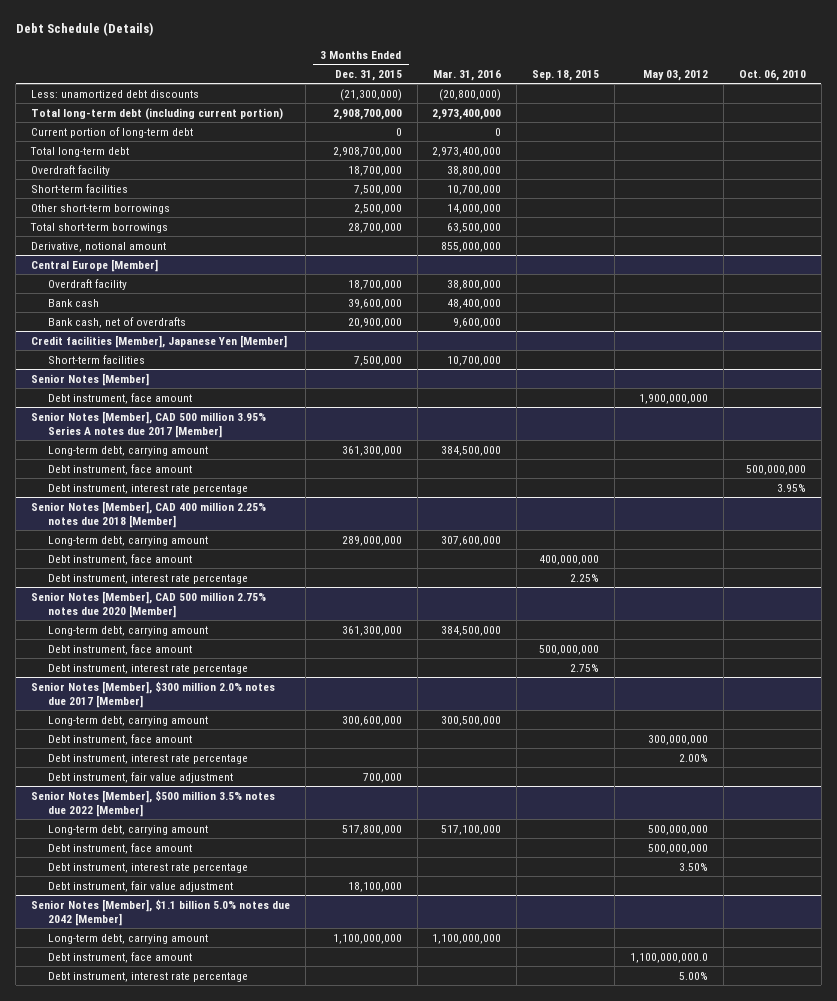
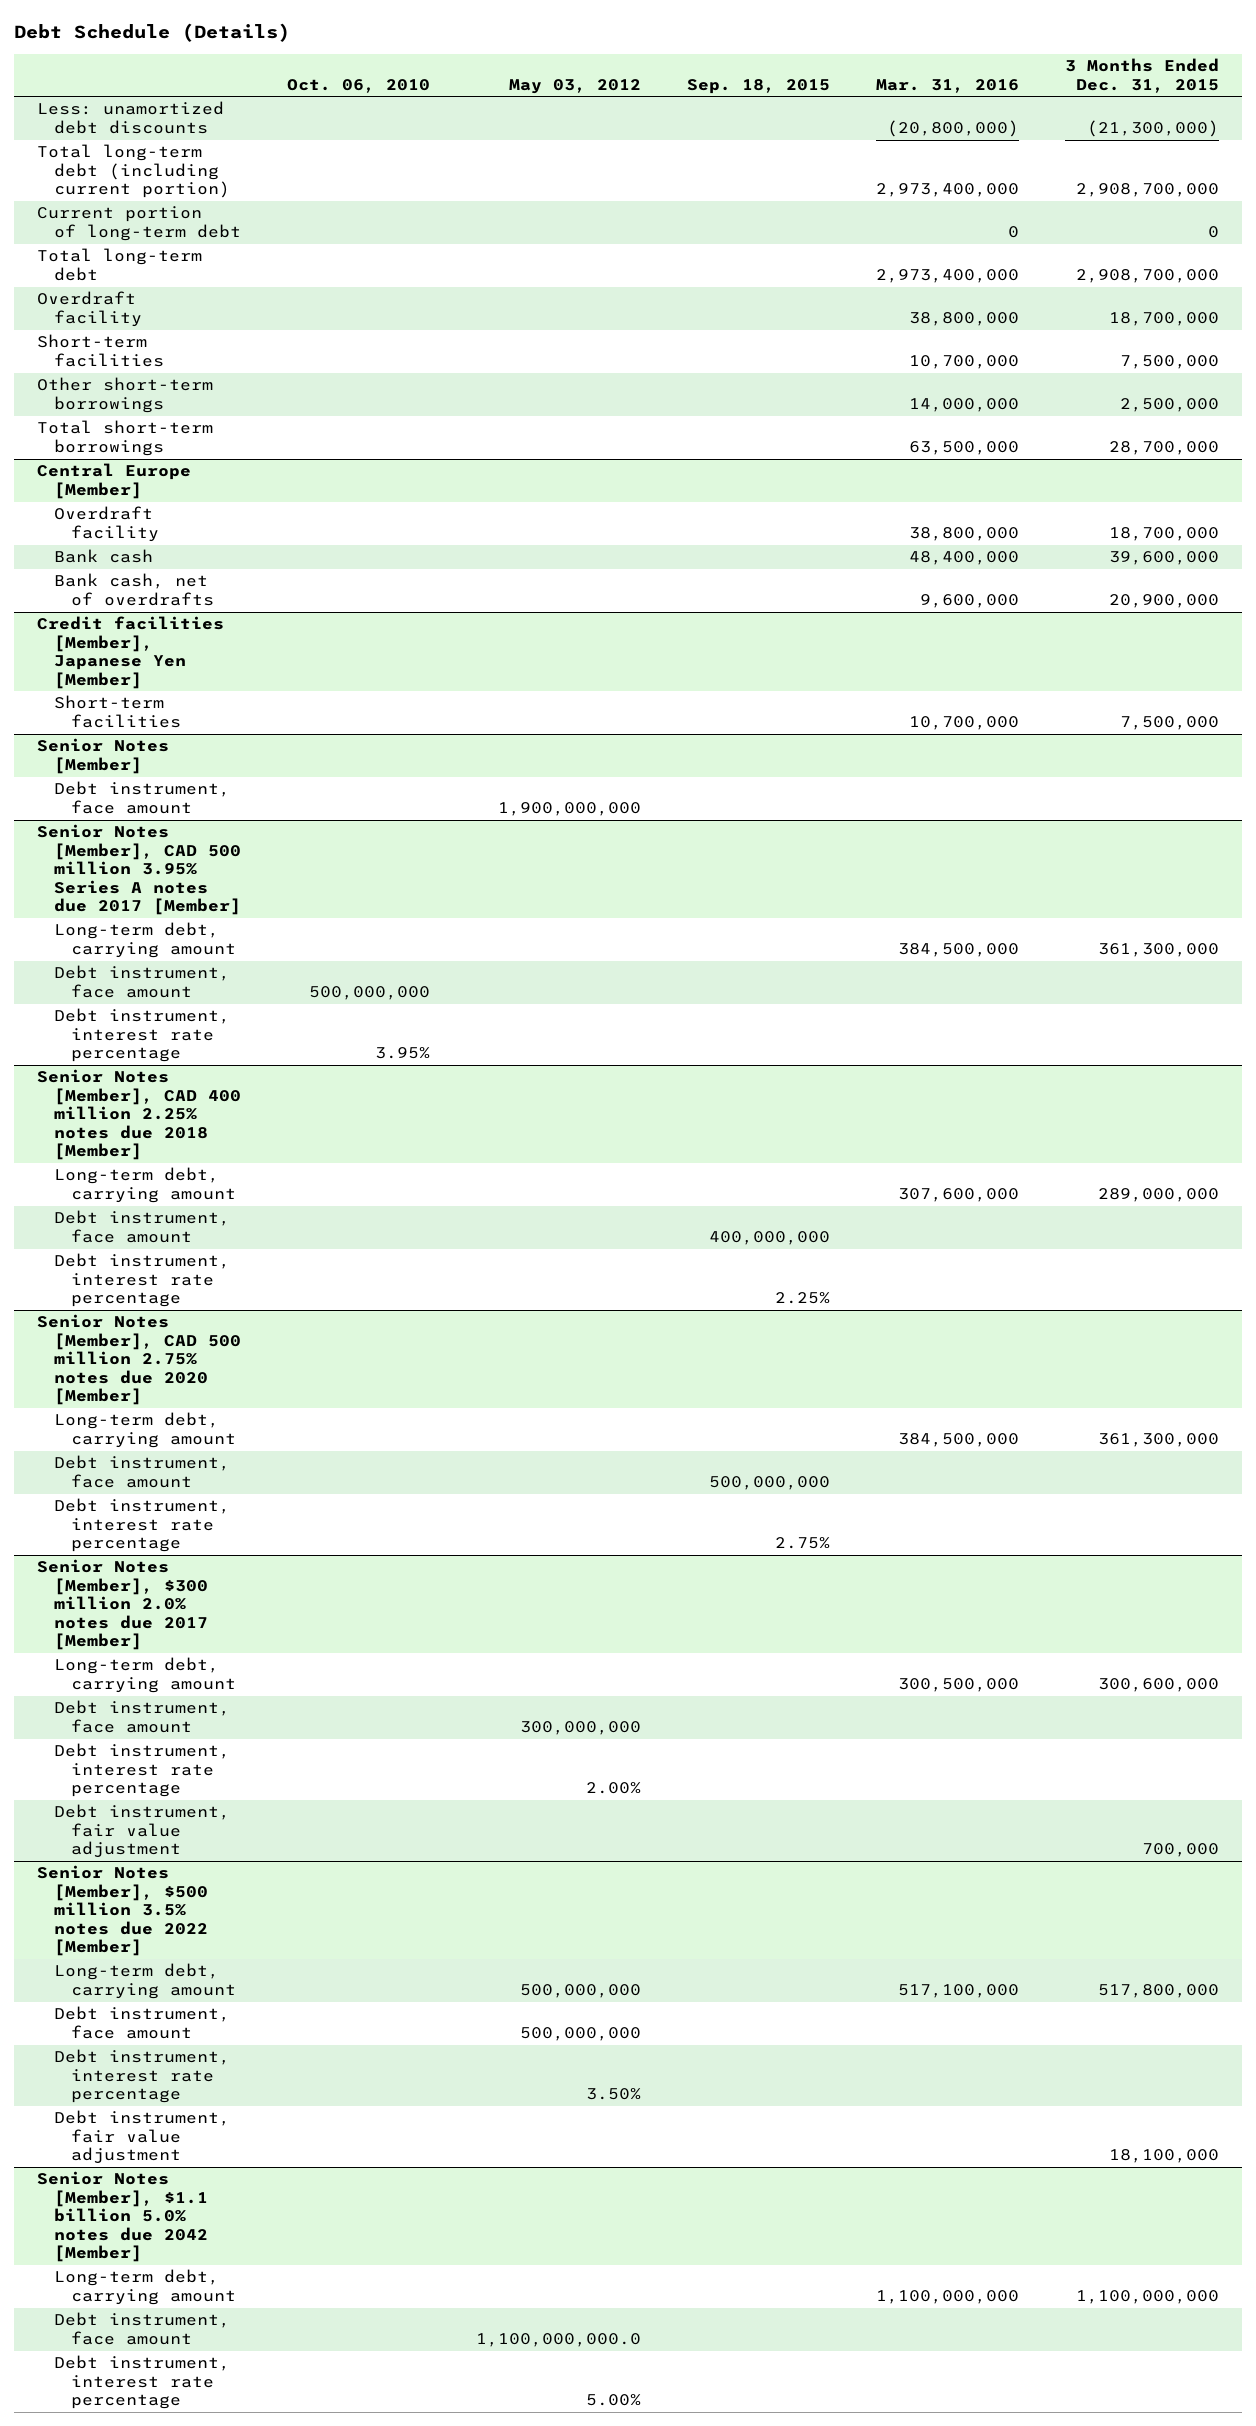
[31,241,167,252] Derivative, notional amount -> none

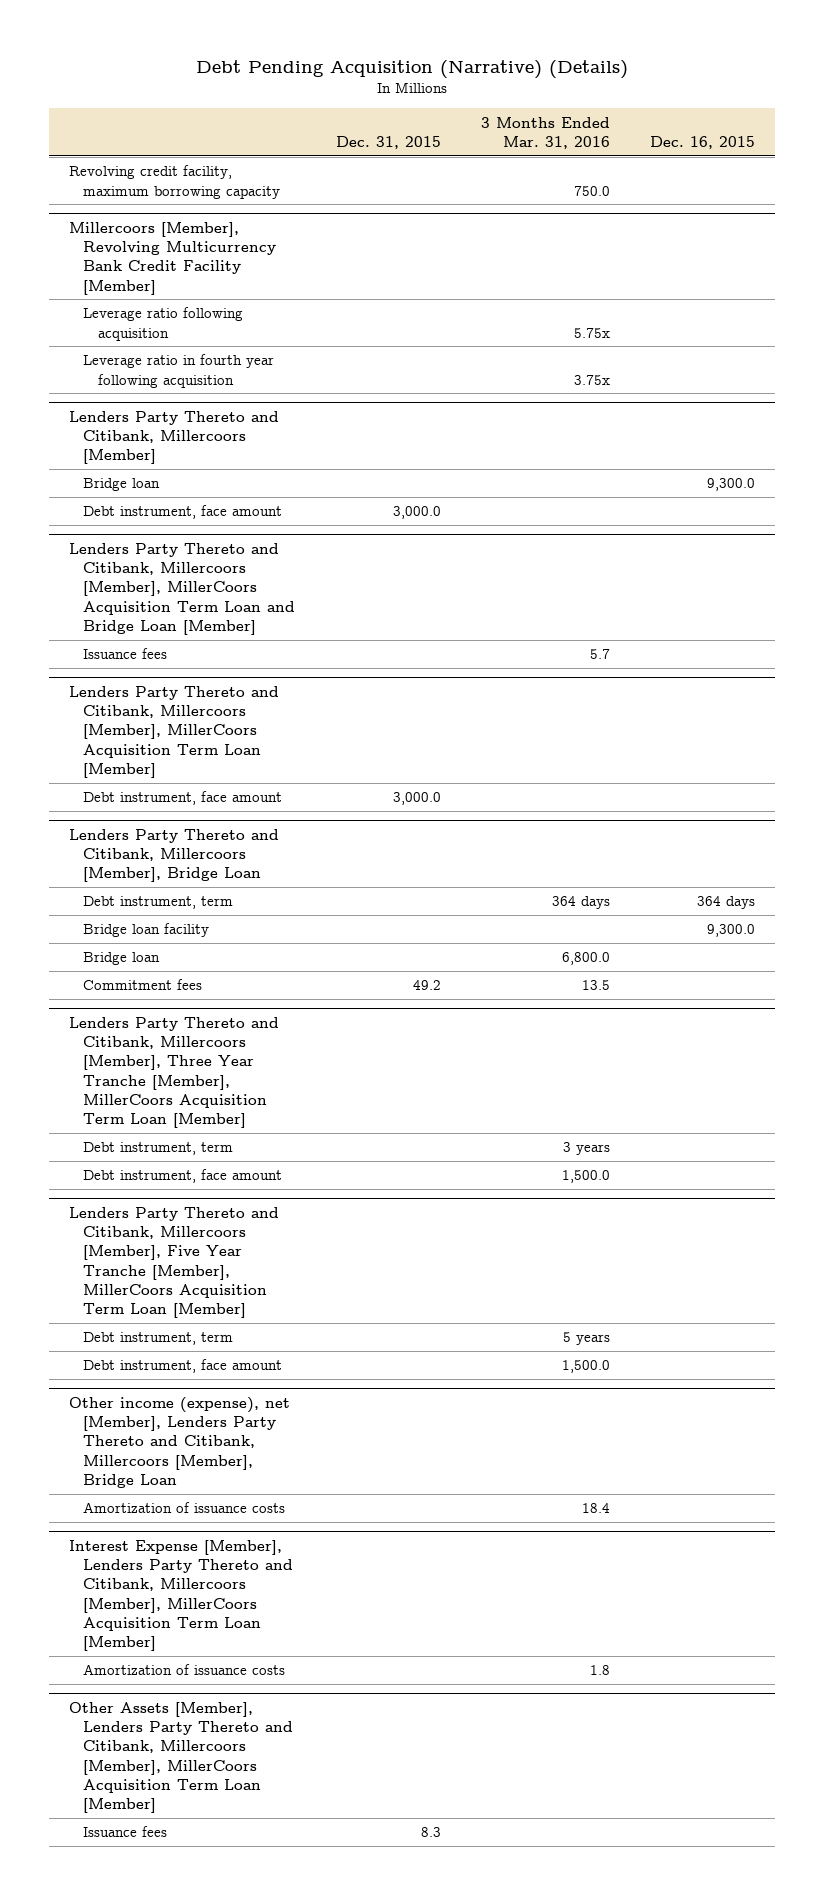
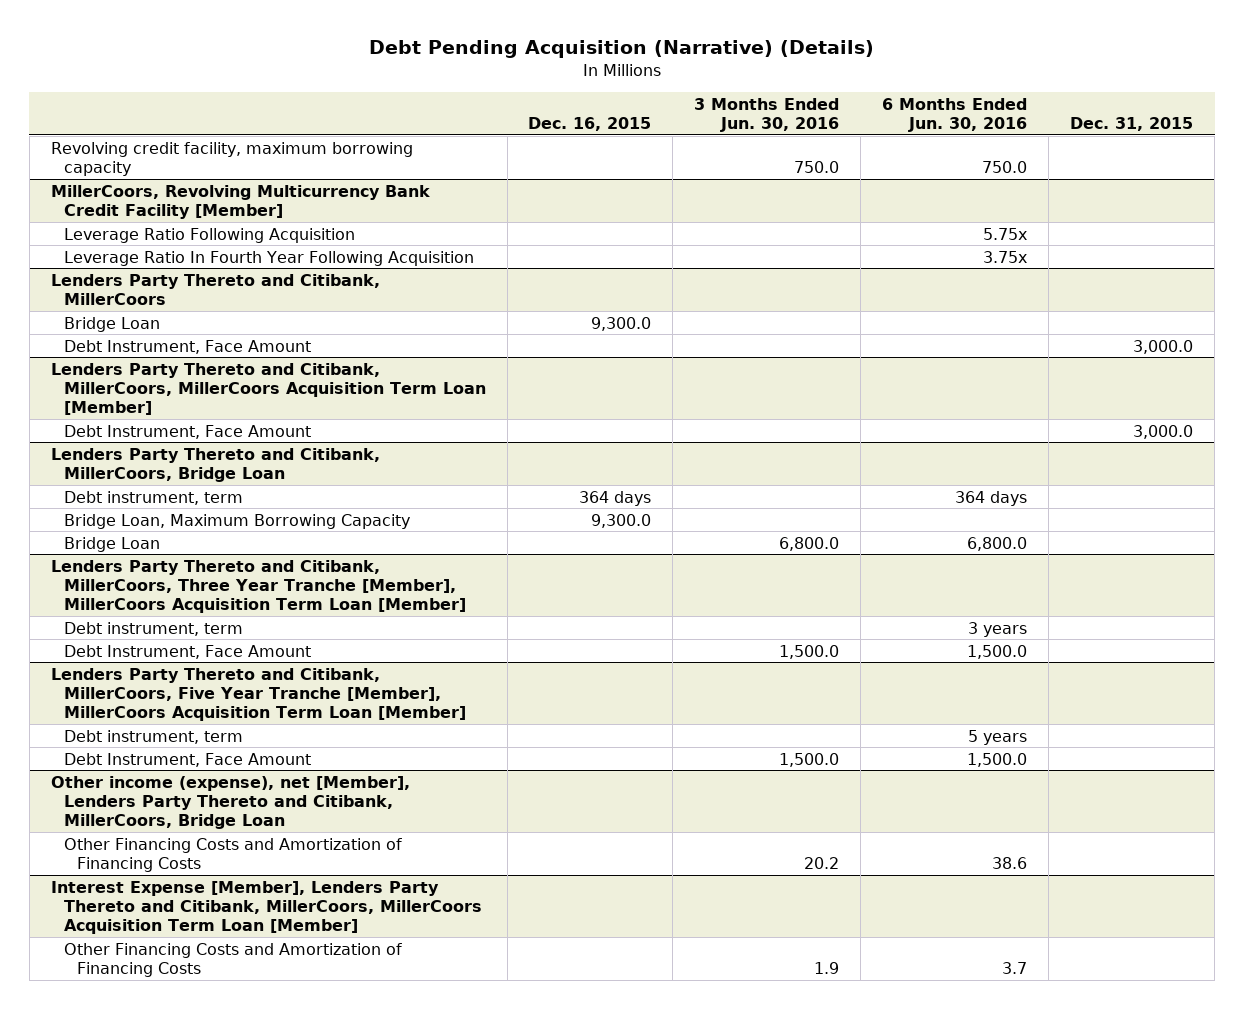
[480,116,610,149] 3 Months Ended Mar. 31, 2016 -> none
none -> [694,97,840,133] 3 Months Ended Jun. 30, 2016
none -> [882,97,1028,133] 6 Months Ended Jun. 30, 2016
[69,542,296,635] Lenders Party Thereto and Citibank, Millercoors [Member], MillerCoors Acquisition Term Loan and Bridge Loan [Member] -> none
[83,648,168,660] Issuance fees -> none
[69,221,277,295] Millercoors [Member], Revolving Multicurrency Bank Credit Facility [Member] -> [50,184,430,219] MillerCoors, Revolving Multicurrency Bank Credit Facility [Member]
[83,307,244,341] Leverage ratio following acquisition -> [63,227,355,243] Leverage Ratio Following Acquisition
[83,354,275,388] Leverage ratio in fourth year following acquisition -> [63,250,474,266] Leverage Ratio In Fourth Year Following Acquisition
[69,410,280,465] Lenders Party Thereto and Citibank, Millercoors [Member] -> [50,273,380,305] Lenders Party Thereto and Citibank, MillerCoors
[83,478,161,492] Bridge loan -> [63,316,160,332] Bridge Loan
[83,505,283,520] Debt instrument, face amount -> [63,339,311,354] Debt Instrument, Face Amount
[69,685,280,778] Lenders Party Thereto and Citibank, Millercoors [Member], MillerCoors Acquisition Term Loan [Member] -> [50,362,486,416] Lenders Party Thereto and Citibank, MillerCoors, MillerCoors Acquisition Term Loan [Member]
[83,791,283,806] Debt instrument, face amount -> [63,424,311,439] Debt Instrument, Face Amount
[69,828,280,883] Lenders Party Thereto and Citibank, Millercoors [Member], Bridge Loan -> [50,447,380,482] Lenders Party Thereto and Citibank, MillerCoors, Bridge Loan
[83,979,203,991] Commitment fees -> none
[83,923,210,938] Bridge loan facility -> [63,513,410,529] Bridge Loan, Maximum Borrowing Capacity
[83,952,161,966] Bridge loan -> [63,536,160,552] Bridge Loan
[69,1016,280,1129] Lenders Party Thereto and Citibank, Millercoors [Member], Three Year Tranche [Member], MillerCoors Acquisition Term Loan [Member] -> [50,559,466,614] Lenders Party Thereto and Citibank, MillerCoors, Three Year Tranche [Member], MillerCoors Acquisition Term Loan [Member]
[83,1169,283,1184] Debt instrument, face amount -> [63,644,311,659] Debt Instrument, Face Amount
[69,1206,280,1319] Lenders Party Thereto and Citibank, Millercoors [Member], Five Year Tranche [Member], MillerCoors Acquisition Term Loan [Member] -> [50,667,466,722] Lenders Party Thereto and Citibank, MillerCoors, Five Year Tranche [Member], MillerCoors Acquisition Term Loan [Member]
[69,1701,294,1814] Other Assets [Member], Lenders Party Thereto and Citibank, Millercoors [Member], MillerCoors Acquisition Term Loan [Member] -> none
[83,1826,168,1838] Issuance fees -> none
[83,1359,283,1374] Debt instrument, face amount -> [63,752,311,767] Debt Instrument, Face Amount
[69,1396,291,1488] Other income (expense), net [Member], Lenders Party Thereto and Citibank, Millercoors [Member], Bridge Loan -> [50,775,410,830] Other income (expense), net [Member], Lenders Party Thereto and Citibank, MillerCoors, Bridge Loan
[83,1502,286,1514] Amortization of issuance costs -> [63,837,402,872] Other Financing Costs and Amortization of Financing Costs
[69,1539,294,1652] Interest Expense [Member], Lenders Party Thereto and Citibank, Millercoors [Member], MillerCoors Acquisition Term Loan [Member] -> [50,880,482,935] Interest Expense [Member], Lenders Party Thereto and Citibank, MillerCoors, MillerCoors Acquisition Term Loan [Member]
[83,1664,286,1676] Amortization of issuance costs -> [63,942,402,977] Other Financing Costs and Amortization of Financing Costs

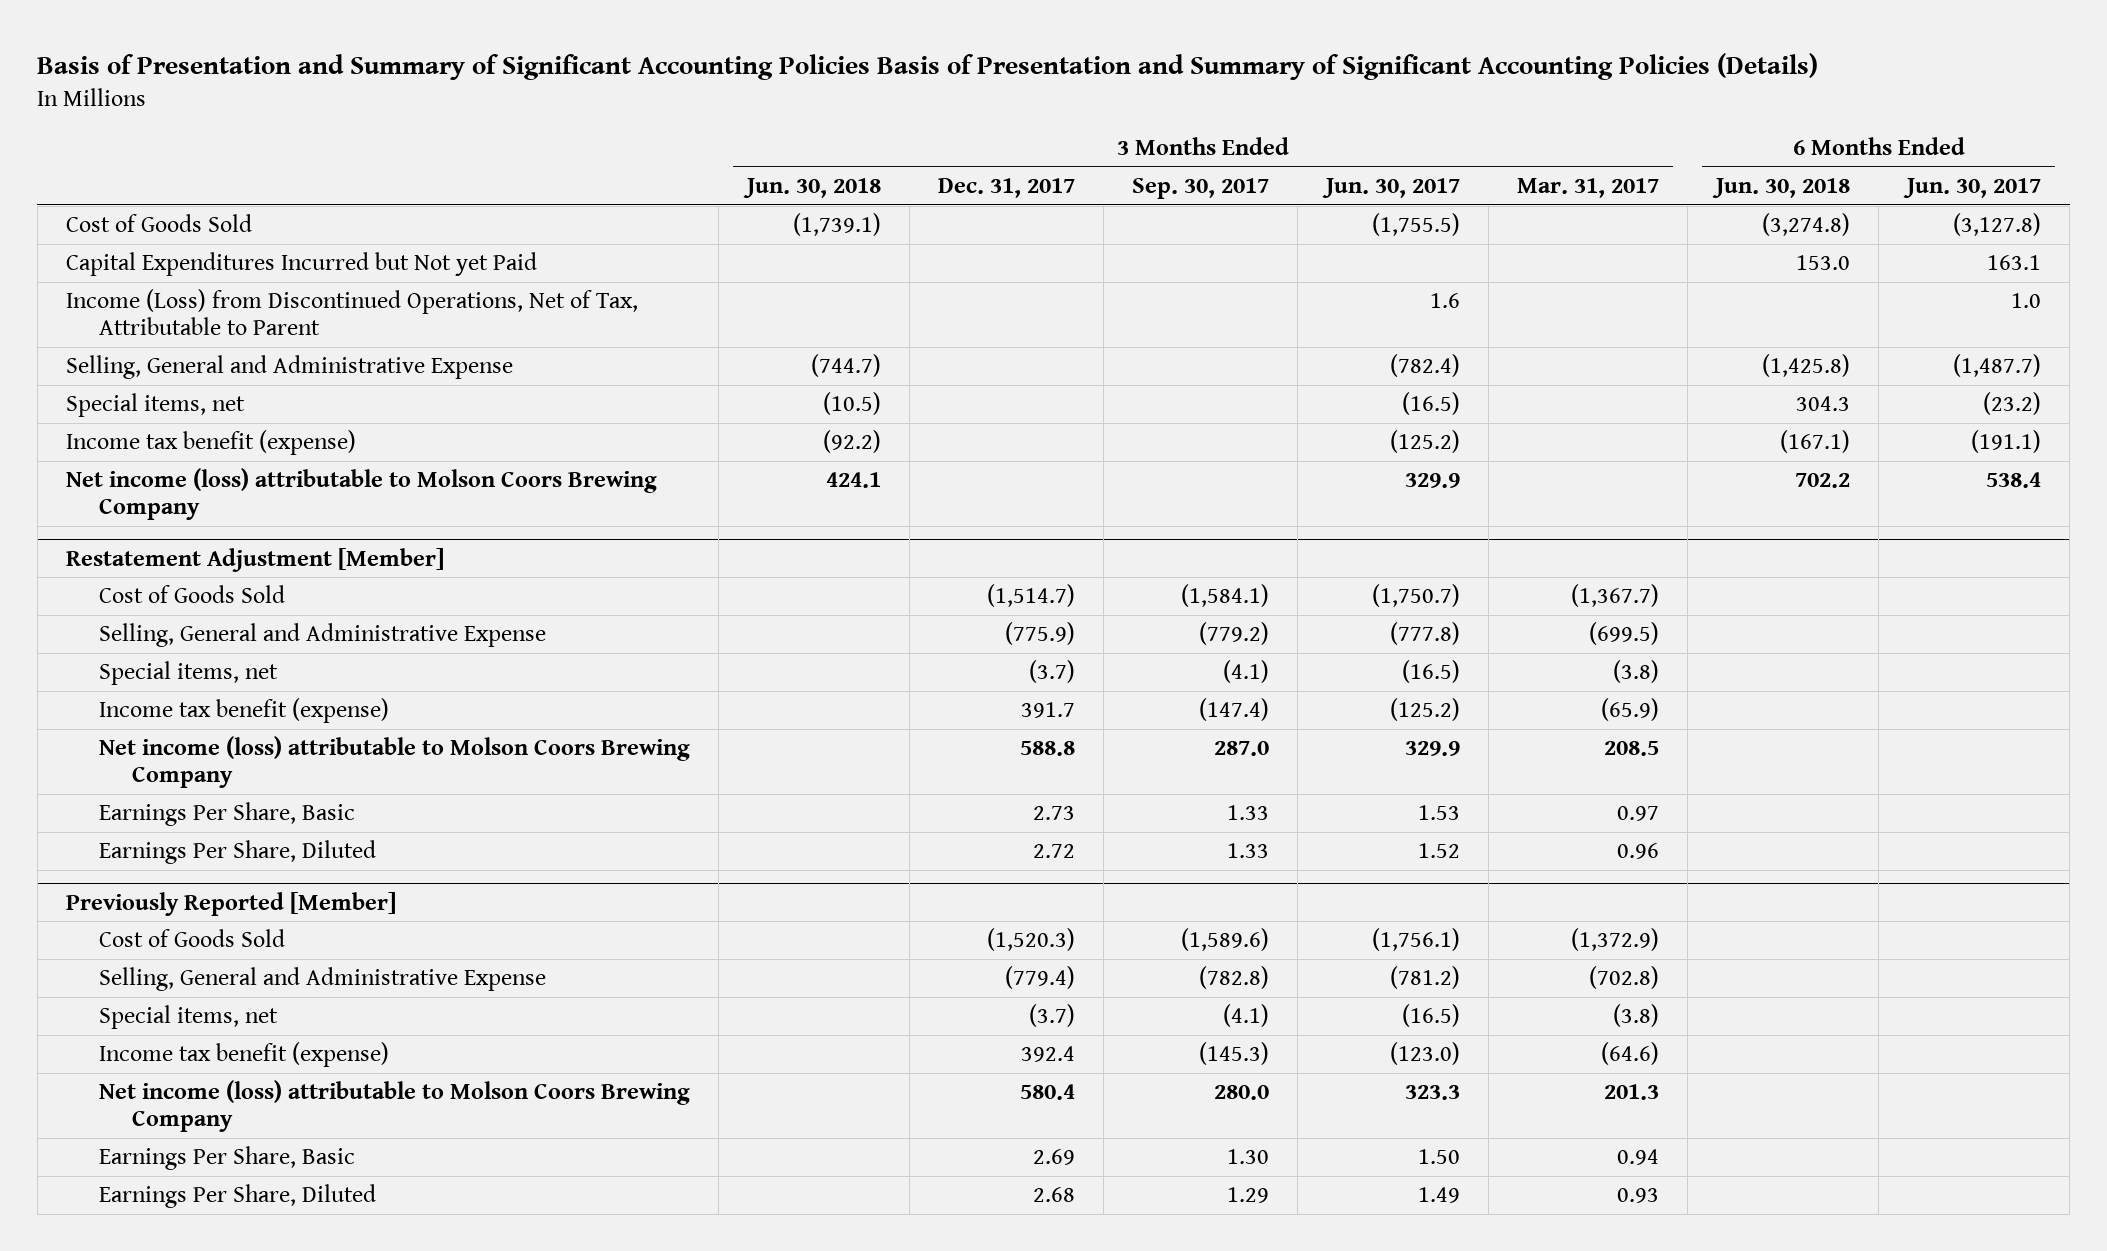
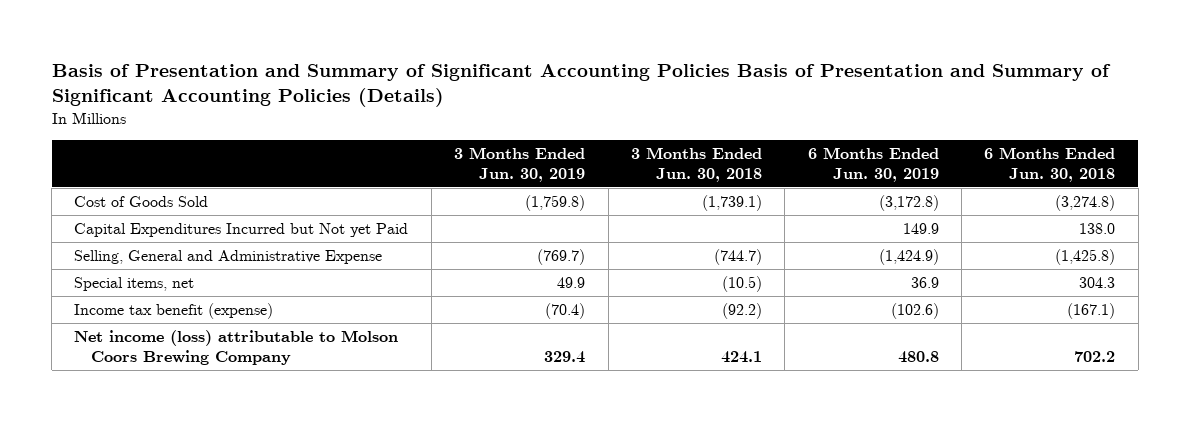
[938,178,1076,199] Dec. 31, 2017 -> none
[1132,178,1270,200] Sep. 30, 2017 -> none
[1322,178,1461,199] Jun. 30, 2017 -> none
[1517,178,1660,199] Mar. 31, 2017 -> none
[1903,178,2042,199] Jun. 30, 2017 -> none
none -> [454,146,586,182] 3 Months Ended Jun. 30, 2019
none -> [807,146,939,182] 6 Months Ended Jun. 30, 2019
[65,289,638,336] Income (Loss) from Discontinued Operations, Net of Tax, Attributable to Parent -> none
[1796,255,1851,271] 153.0 -> [1079,222,1116,234] 138.0
[65,547,444,572] Restatement Adjustment [Member] -> none
[99,585,286,604] Cost of Goods Sold -> none
[99,623,547,648] Selling, General and Administrative Expense -> none
[99,661,279,686] Special items, net -> none
[99,698,390,724] Income tax benefit (expense) -> none
[99,736,691,789] Net income (loss) attributable to Molson Coors Brewing Company -> none
[99,802,356,827] Earnings Per Share, Basic -> none
[99,840,377,865] Earnings Per Share, Diluted -> none
[65,891,396,916] Previously Reported [Member] -> none
[99,929,286,948] Cost of Goods Sold -> none
[99,967,547,992] Selling, General and Administrative Expense -> none
[99,1005,279,1030] Special items, net -> none
[99,1042,390,1068] Income tax benefit (expense) -> none
[99,1080,691,1133] Net income (loss) attributable to Molson Coors Brewing Company -> none
[99,1146,356,1171] Earnings Per Share, Basic -> none
[99,1184,377,1209] Earnings Per Share, Diluted -> none

